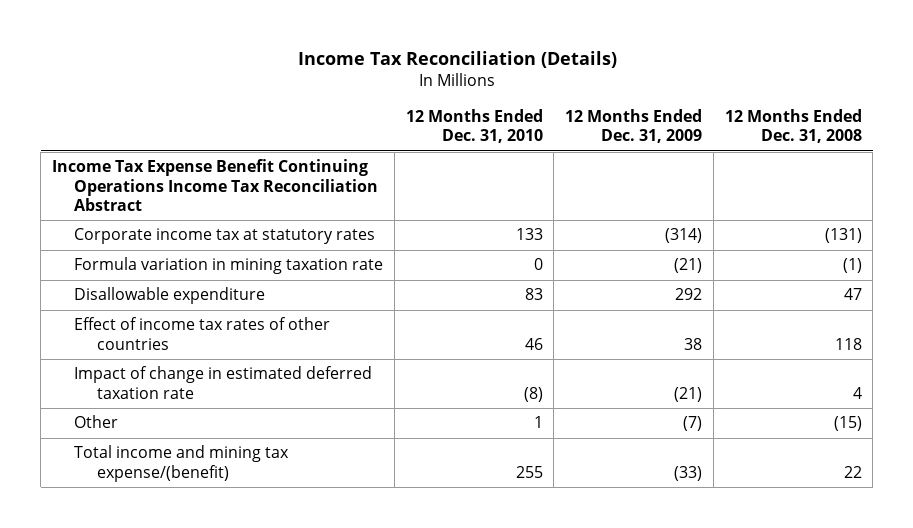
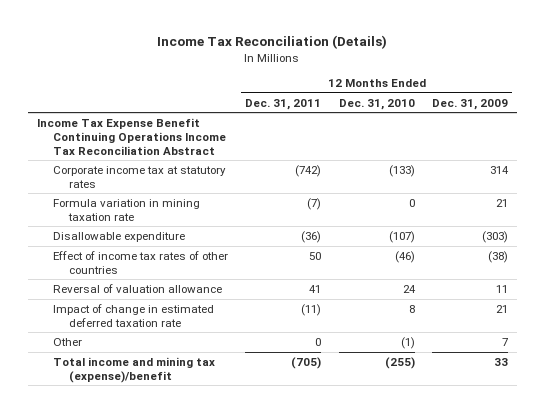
[724,109,862,144] 12 Months Ended Dec. 31, 2008 -> none
none -> [245,98,322,110] Dec. 31, 2011
[515,228,543,241] 133 -> [388,164,415,177] (133)
[665,228,703,244] (314) -> [489,165,509,174] 314
[674,258,703,274] (21) -> [495,198,508,207] 21
[524,288,543,301] 83 -> [388,230,415,243] (107)
[675,288,703,301] 292 -> [481,230,508,243] (303)
[524,337,543,350] 46 -> [394,250,415,263] (46)
[684,337,703,350] 38 -> [487,250,508,263] (38)
none -> [52,283,222,293] Reversal of valuation allowance
[523,386,543,402] (8) -> [408,304,415,313] 8
[674,386,703,402] (21) -> [495,304,508,313] 21
[533,416,543,429] 1 -> [400,336,415,349] (1)
[683,416,703,432] (7) -> [501,337,508,346] 7
[74,445,290,482] Total income and mining tax expense/(benefit) -> [52,356,215,383] Total income and mining tax (expense)/benefit
[515,465,543,478] 255 -> [384,356,415,369] (255)
[674,465,703,481] (33) -> [493,357,508,366] 33

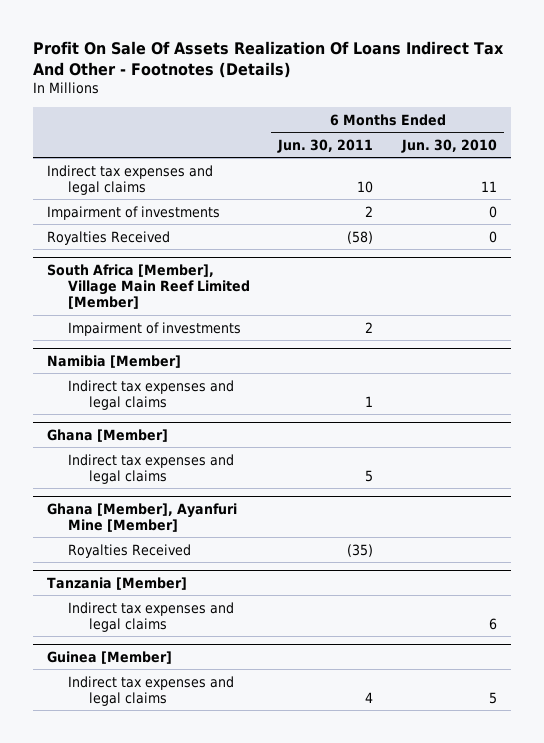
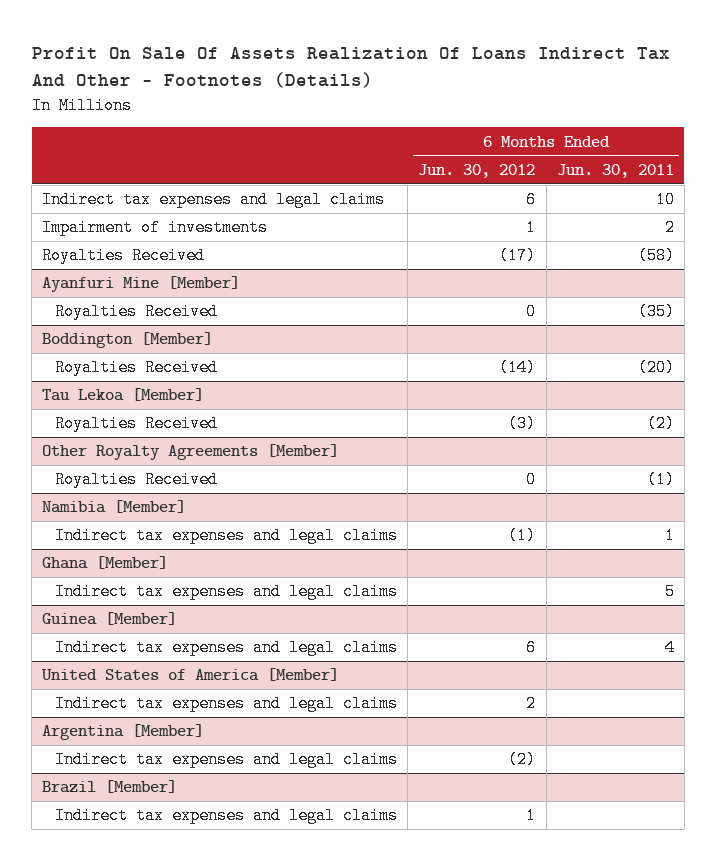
[400,138,497,153] Jun. 30, 2010 -> none
none -> [418,163,536,178] Jun. 30, 2012
[46,263,251,310] South Africa [Member], Village Main Reef Limited [Member] -> none
[68,321,242,336] Impairment of investments -> none
none -> [42,276,241,293] Ayanfuri Mine [Member]
none -> [55,303,219,321] Royalties Received
none -> [42,332,214,349] Boddington [Member]
none -> [55,359,219,377] Royalties Received
none -> [42,388,205,402] Tau Lekoa [Member]
none -> [55,415,219,433] Royalties Received
none -> [42,444,340,461] Other Royalty Agreements [Member]
none -> [55,471,219,489] Royalties Received
[46,502,237,532] Ghana [Member], Ayanfuri Mine [Member] -> none
[68,543,192,558] Royalties Received -> none
[46,576,187,590] Tanzania [Member] -> none
[68,601,235,632] Indirect tax expenses and legal claims -> none
none -> [41,668,340,682] United States of America [Member]
none -> [55,695,399,713] Indirect tax expenses and legal claims
none -> [42,724,205,741] Argentina [Member]
none -> [55,751,399,769] Indirect tax expenses and legal claims
none -> [42,780,178,794] Brazil [Member]
none -> [55,807,399,825] Indirect tax expenses and legal claims

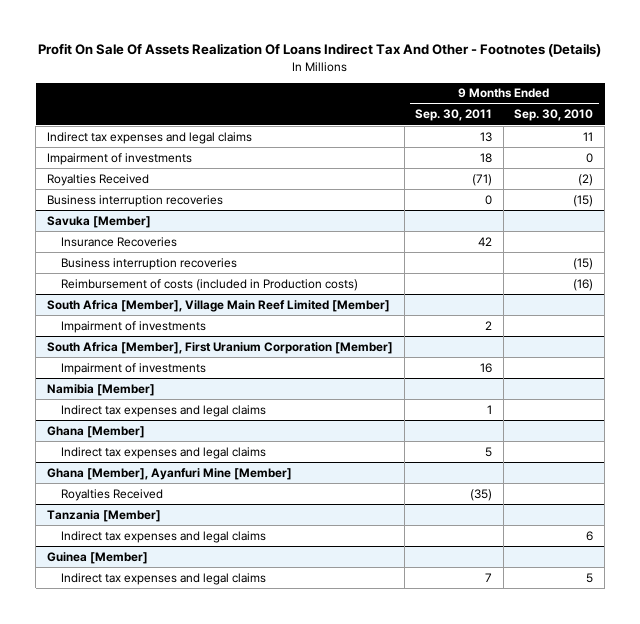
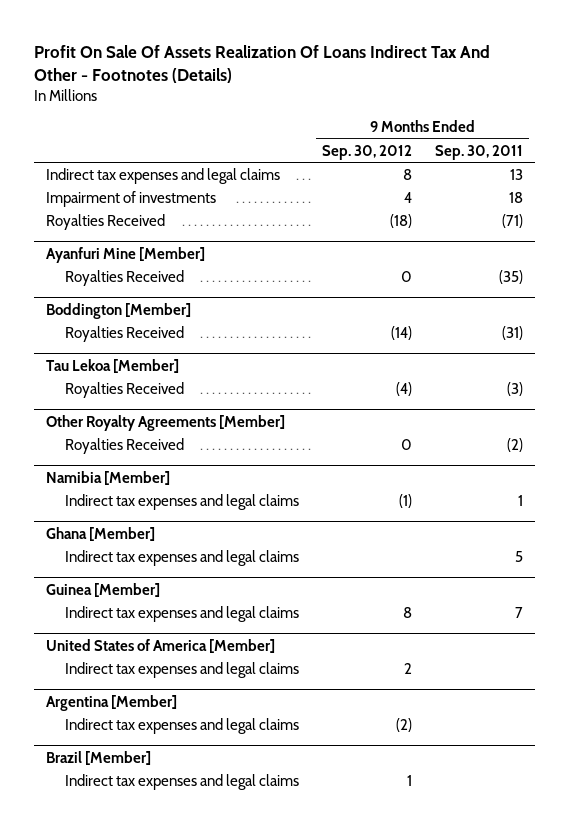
[514,109,594,122] Sep. 30, 2010 -> none
none -> [322,144,413,160] Sep. 30, 2012
[46,194,223,207] Business interruption recoveries -> none
[46,215,151,228] Savuka [Member] -> none
[61,236,178,247] Insurance Recoveries -> none
[61,257,238,270] Business interruption recoveries -> none
[61,278,359,291] Reimbursement of costs (included in Production costs) -> none
[46,299,390,312] South Africa [Member], Village Main Reef Limited [Member] -> none
[61,320,207,333] Impairment of investments -> none
[46,341,393,354] South Africa [Member], First Uranium Corporation [Member] -> none
[61,362,207,375] Impairment of investments -> none
none -> [45,246,205,263] Ayanfuri Mine [Member]
none -> [64,269,184,286] Royalties Received
none -> [45,302,191,319] Boddington [Member]
none -> [64,325,184,342] Royalties Received
none -> [45,358,179,373] Tau Lekoa [Member]
none -> [64,381,184,398] Royalties Received
none -> [45,414,285,431] Other Royalty Agreements [Member]
none -> [64,437,184,454] Royalties Received
[46,467,292,480] Ghana [Member], Ayanfuri Mine [Member] -> none
[61,488,164,501] Royalties Received -> none
[46,509,161,522] Tanzania [Member] -> none
[61,530,267,543] Indirect tax expenses and legal claims -> none
none -> [45,638,275,653] United States of America [Member]
none -> [64,661,299,678] Indirect tax expenses and legal claims
none -> [45,694,177,711] Argentina [Member]
none -> [64,717,299,734] Indirect tax expenses and legal claims
none -> [45,750,151,765] Brazil [Member]
none -> [64,773,299,790] Indirect tax expenses and legal claims

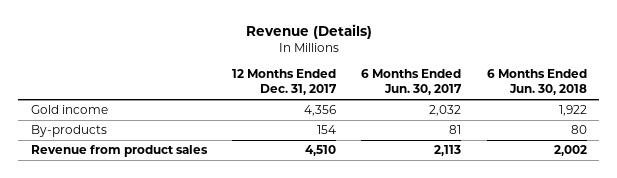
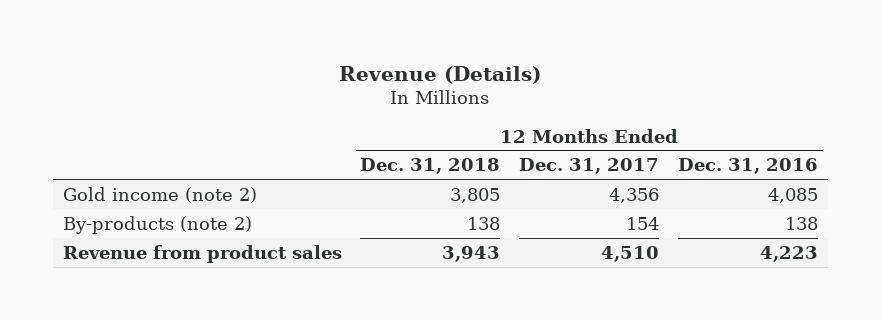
[361,69,463,96] 6 Months Ended Jun. 30, 2017 -> none
[486,69,587,96] 6 Months Ended Jun. 30, 2018 -> none
none -> [360,158,501,175] Dec. 31, 2018
none -> [678,158,819,175] Dec. 31, 2016
[30,105,108,115] Gold income -> [62,186,257,203] Gold income (note 2)
[30,125,107,138] By-products -> [62,215,252,234] By-products (note 2)

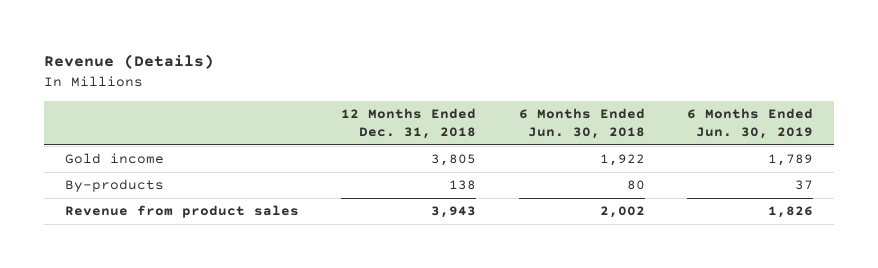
[519,158,660,175] Dec. 31, 2017 -> none
[678,158,819,175] Dec. 31, 2016 -> none
none -> [518,107,645,140] 6 Months Ended Jun. 30, 2018
none -> [686,107,813,140] 6 Months Ended Jun. 30, 2019
[62,186,257,203] Gold income (note 2) -> [65,153,165,165] Gold income
[62,215,252,234] By-products (note 2) -> [65,179,165,193] By-products

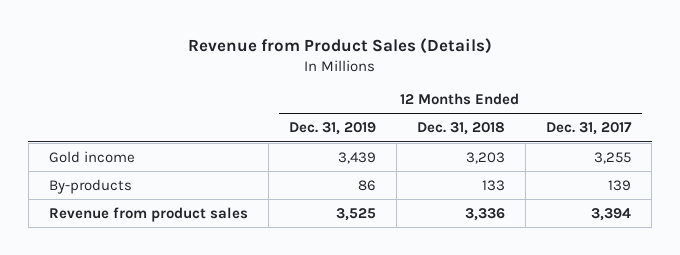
[43,54,214,70] Revenue (Details) -> [188,38,493,55] Revenue from Product Sales (Details)
[518,107,645,140] 6 Months Ended Jun. 30, 2018 -> none
[686,107,813,140] 6 Months Ended Jun. 30, 2019 -> none
none -> [289,122,377,136] Dec. 31, 2019
none -> [546,122,633,136] Dec. 31, 2017
[431,154,477,167] 3,805 -> [466,151,506,164] 3,203
[449,180,477,191] 138 -> [482,179,506,191] 133
[431,206,477,219] 3,943 -> [465,207,506,221] 3,336

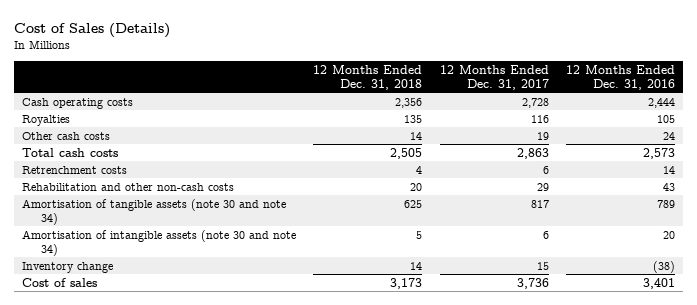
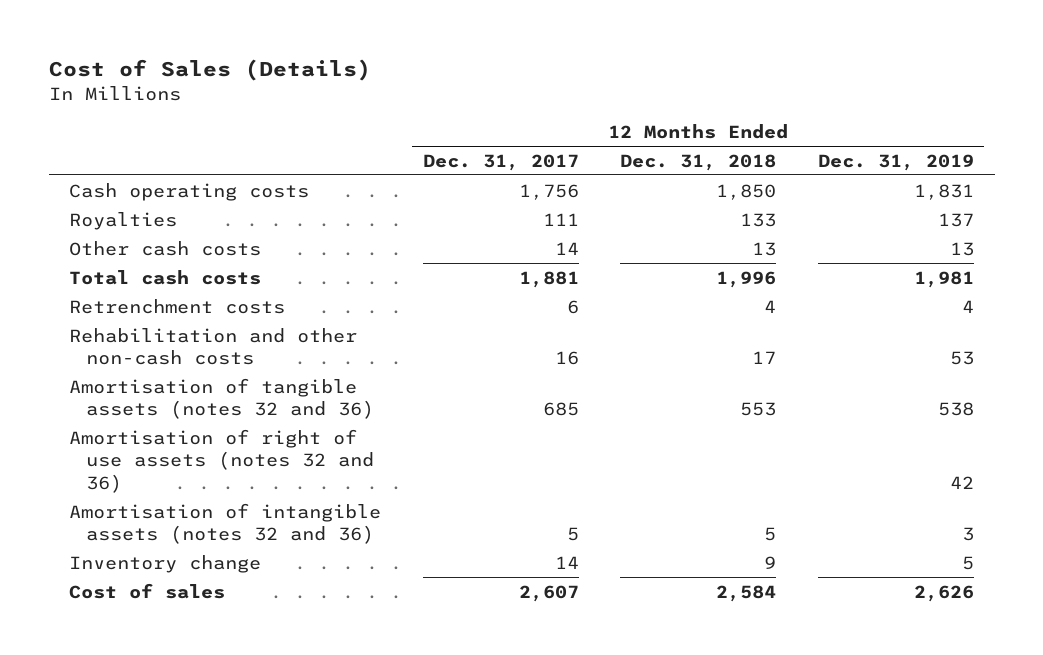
[565,64,675,90] 12 Months Ended Dec. 31, 2016 -> none
none -> [818,153,975,171] Dec. 31, 2019
[395,97,423,108] 2,356 -> [716,183,777,200] 1,850
[521,97,549,108] 2,728 -> [518,183,579,200] 1,756
[404,114,423,123] 135 -> [740,212,777,227] 133
[530,114,549,123] 116 -> [542,212,579,226] 111
[410,131,423,140] 14 -> [752,241,777,256] 13
[536,131,549,140] 19 -> [554,241,579,255] 14
[390,147,423,159] 2,505 -> [716,270,777,288] 1,996
[516,147,549,159] 2,863 -> [518,270,579,288] 1,881
[410,182,423,191] 20 -> [752,351,777,365] 17
[536,182,549,191] 29 -> [554,351,579,366] 16
[22,198,287,225] Amortisation of tangible assets (note 30 and note 34) -> [69,377,374,420] Amortisation of tangible assets (notes 32 and 36)
[404,199,423,208] 625 -> [740,402,777,417] 553
[530,199,549,208] 817 -> [542,402,579,417] 685
none -> [69,428,374,493] Amortisation of right of use assets (notes 32 and 36)
[22,229,297,256] Amortisation of intangible assets (note 30 and note 34) -> [69,502,382,545] Amortisation of intangible assets (notes 32 and 36)
[542,230,549,239] 6 -> [566,527,579,542] 5
[410,261,423,270] 14 -> [764,555,777,569] 9
[536,261,549,270] 15 -> [554,555,579,569] 14
[390,277,423,289] 3,173 -> [716,584,777,602] 2,584
[516,277,549,289] 3,736 -> [518,584,579,602] 2,607

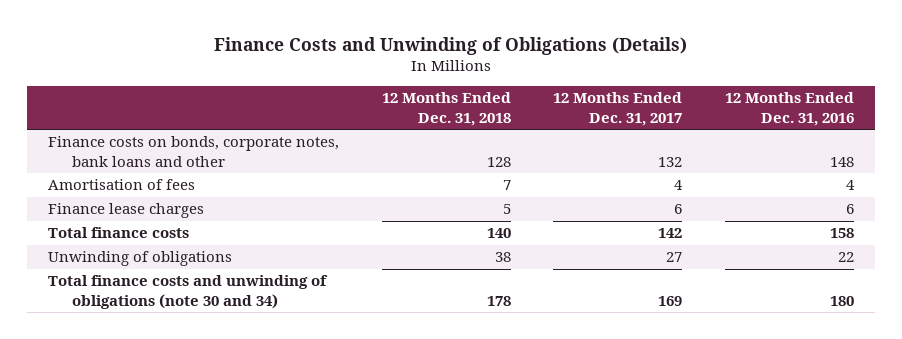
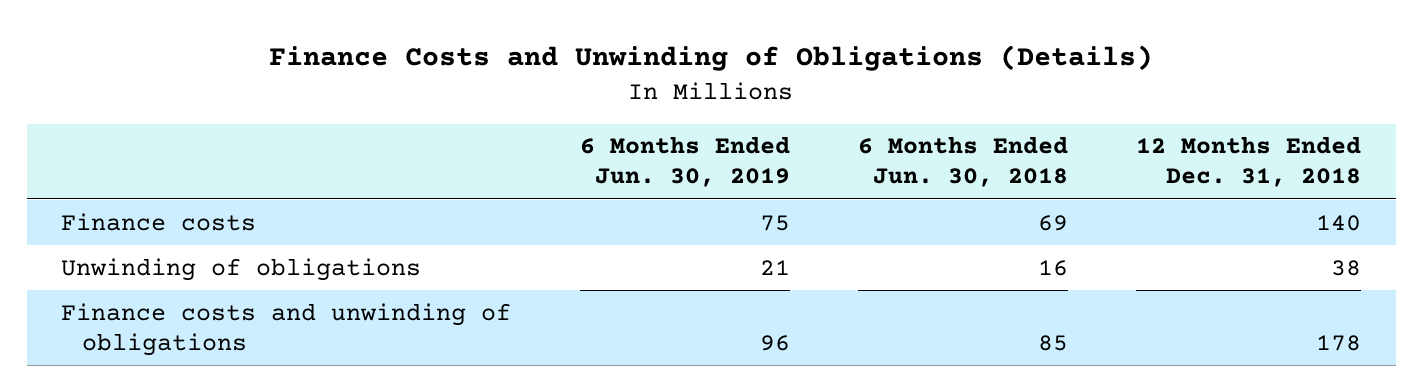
[553,92,683,126] 12 Months Ended Dec. 31, 2017 -> none
[724,92,854,126] 12 Months Ended Dec. 31, 2016 -> none
none -> [579,136,790,188] 6 Months Ended Jun. 30, 2019
none -> [857,136,1068,188] 6 Months Ended Jun. 30, 2018
[48,136,340,167] Finance costs on bonds, corporate notes, bank loans and other -> none
[48,179,196,191] Amortisation of fees -> none
[48,203,205,219] Finance lease charges -> none
[48,227,190,239] Total finance costs -> [61,212,257,231] Finance costs
[48,275,329,309] Total finance costs and unwinding of obligations (note 30 and 34) -> [61,302,512,356] Finance costs and unwinding of obligations

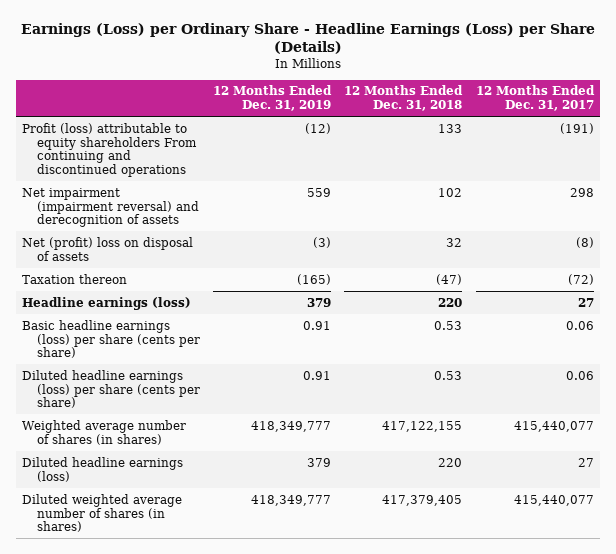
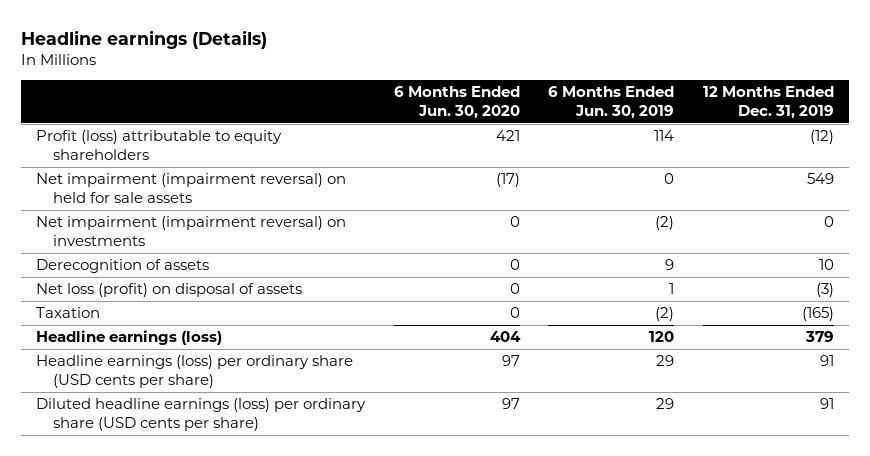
[20,22,595,55] Earnings (Loss) per Ordinary Share - Headline Earnings (Loss) per Share (Details) -> [21,29,268,49] Headline earnings (Details)
[344,85,464,112] 12 Months Ended Dec. 31, 2018 -> none
[475,85,595,112] 12 Months Ended Dec. 31, 2017 -> none
none -> [393,86,520,119] 6 Months Ended Jun. 30, 2020
none -> [548,86,675,119] 6 Months Ended Jun. 30, 2019
[22,122,197,178] Profit (loss) attributable to equity shareholders From continuing and discontinued operations -> [35,130,282,160] Profit (loss) attributable to equity shareholders
[22,187,199,228] Net impairment (impairment reversal) and derecognition of assets -> [35,173,346,203] Net impairment (impairment reversal) on held for sale assets
[307,187,332,197] 559 -> [807,173,835,185] 549
none -> [35,216,346,246] Net impairment (impairment reversal) on investments
none -> [35,259,209,274] Derecognition of assets
[22,236,194,261] Net (profit) loss on disposal of assets -> [35,283,302,298] Net loss (profit) on disposal of assets
[22,273,128,284] Taxation thereon -> [35,307,100,319] Taxation
[22,419,187,445] Weighted average number of shares (in shares) -> none
[22,456,184,482] Diluted headline earnings (loss) -> none
[22,493,183,533] Diluted weighted average number of shares (in shares) -> none
[22,319,200,359] Basic headline earnings (loss) per share (cents per share) -> [35,355,353,388] Headline earnings (loss) per ordinary share (USD cents per share)
[303,320,332,330] 0.91 -> [820,355,835,367] 91
[22,369,200,409] Diluted headline earnings (loss) per share (cents per share) -> [35,398,366,431] Diluted headline earnings (loss) per ordinary share (USD cents per share)
[303,370,332,380] 0.91 -> [820,398,835,410] 91

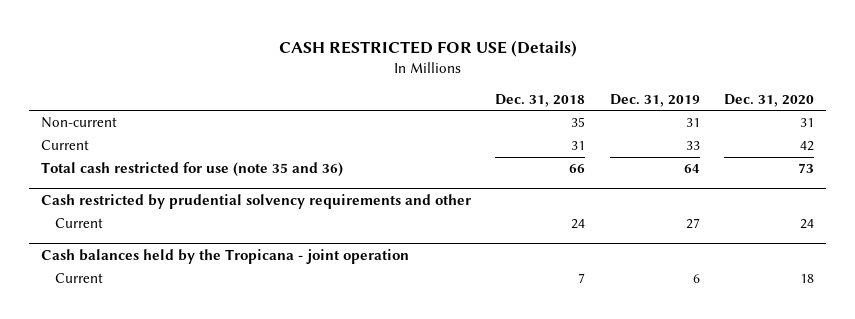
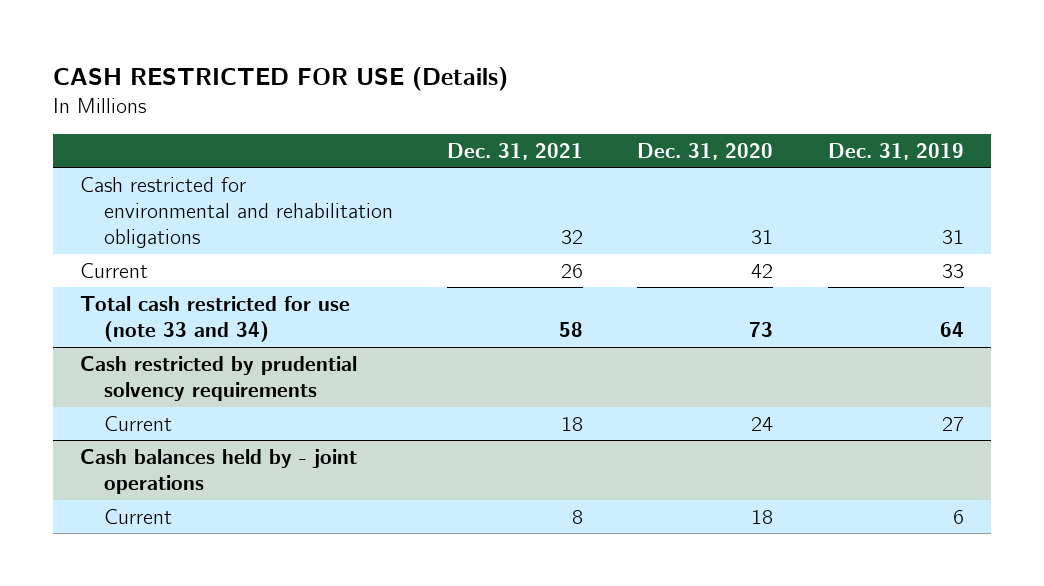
[495,93,586,107] Dec. 31, 2018 -> none
none -> [447,142,584,160] Dec. 31, 2021
[41,117,118,129] Non-current -> [80,176,394,249] Cash restricted for environmental and rehabilitation obligations
[41,162,344,178] Total cash restricted for use (note 35 and 36) -> [80,295,351,342] Total cash restricted for use (note 33 and 34)
[41,194,472,210] Cash restricted by prudential solvency requirements and other -> [80,355,358,401] Cash restricted by prudential solvency requirements
[41,249,410,265] Cash balances held by the Tropicana - joint operation -> [80,448,358,494] Cash balances held by - joint operations

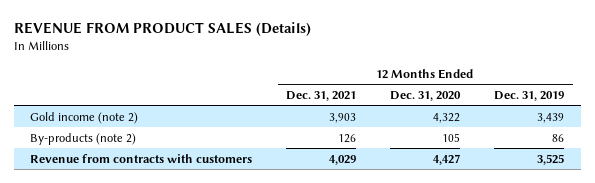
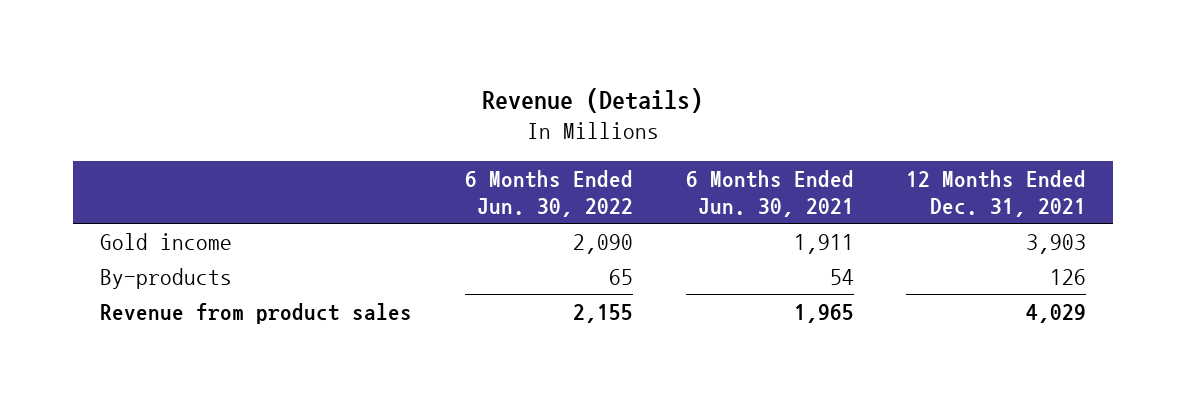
[13,22,311,37] REVENUE FROM PRODUCT SALES (Details) -> [482,88,704,114] Revenue (Details)
[390,90,462,101] Dec. 31, 2020 -> none
[494,90,565,101] Dec. 31, 2019 -> none
none -> [464,169,633,218] 6 Months Ended Jun. 30, 2022
none -> [685,169,854,218] 6 Months Ended Jun. 30, 2021
[30,111,139,124] Gold income (note 2) -> [99,232,232,250] Gold income
[30,132,137,145] By-products (note 2) -> [99,267,232,289] By-products
[30,153,253,163] Revenue from contracts with customers -> [99,302,412,324] Revenue from product sales

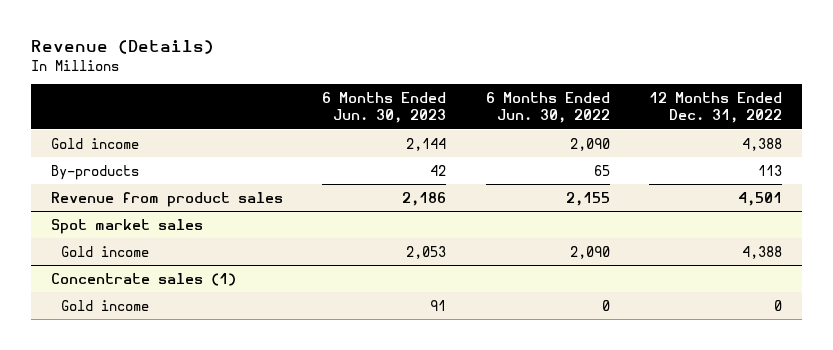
[685,169,854,218] 6 Months Ended Jun. 30, 2021 -> none
[906,169,1087,218] 12 Months Ended Dec. 31, 2021 -> none
none -> [322,92,447,123] 6 Months Ended Jun. 30, 2023
none -> [649,92,783,123] 12 Months Ended Dec. 31, 2022
none -> [50,218,203,234] Spot market sales
none -> [60,245,149,257] Gold income
none -> [50,272,236,286] Concentrate sales (1)
none -> [60,299,149,311] Gold income

